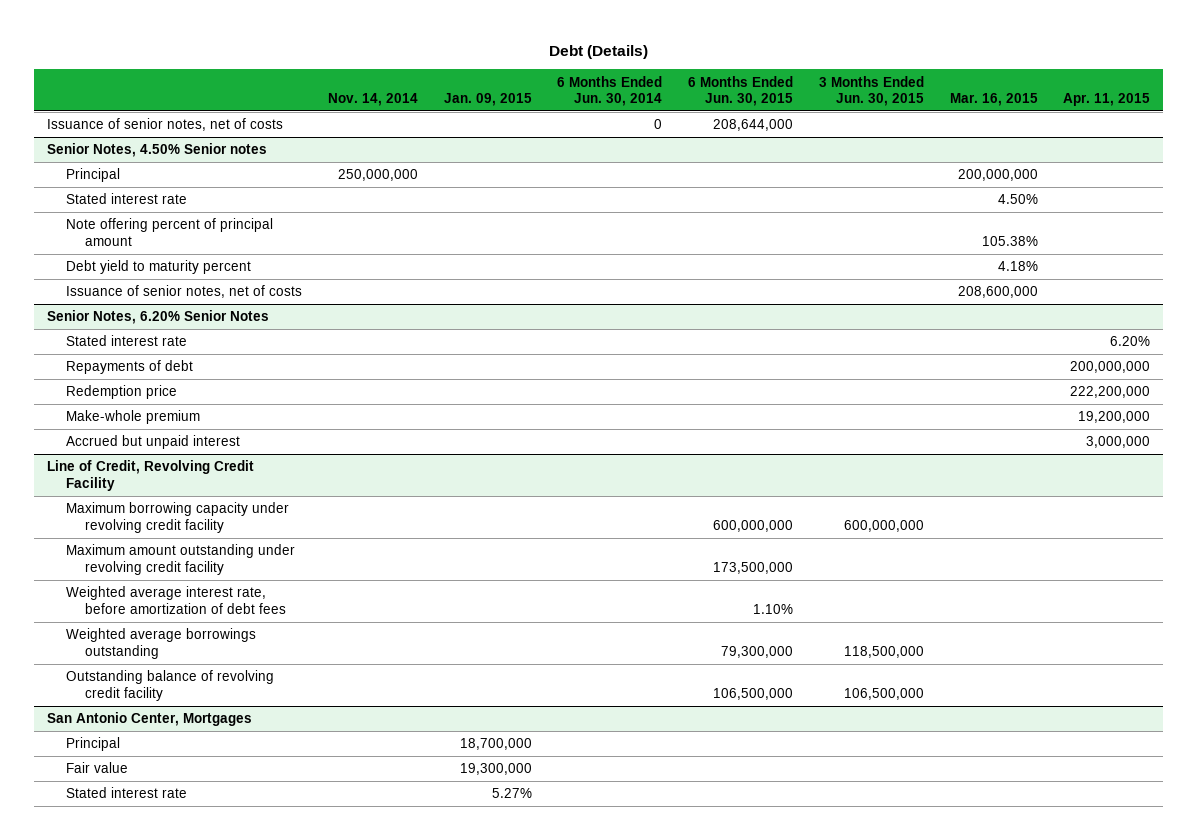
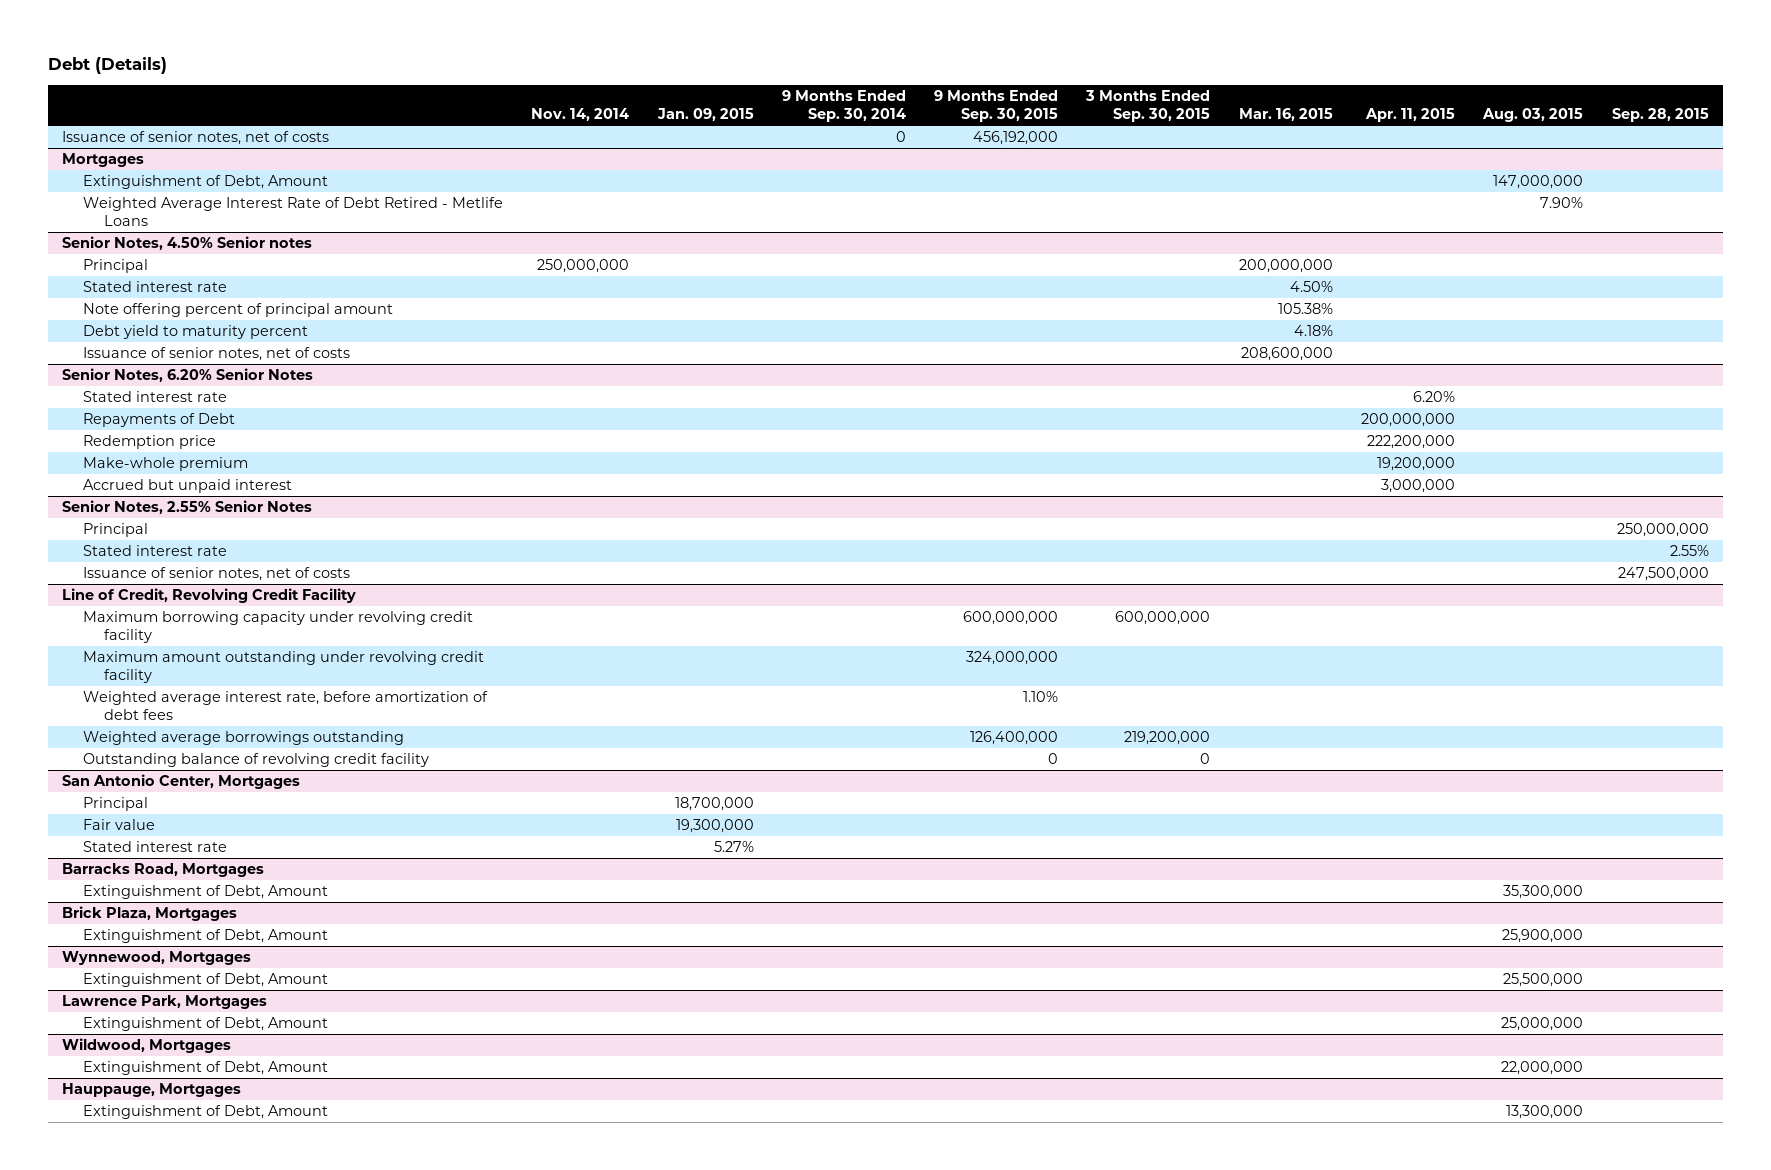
[557,75,663,106] 6 Months Ended Jun. 30, 2014 -> none
[688,75,794,106] 6 Months Ended Jun. 30, 2015 -> none
[818,75,924,106] 3 Months Ended Jun. 30, 2015 -> none
none -> [781,89,906,122] 9 Months Ended Sep. 30, 2014
none -> [934,89,1059,122] 9 Months Ended Sep. 30, 2015
none -> [1085,89,1211,122] 3 Months Ended Sep. 30, 2015
none -> [1482,107,1584,122] Aug. 03, 2015
none -> [1611,107,1709,122] Sep. 28, 2015
none -> [62,153,145,168] Mortgages
none -> [83,175,329,190] Extinguishment of Debt, Amount
none -> [83,197,504,227] Weighted Average Interest Rate of Debt Retired - Metlife Loans
[66,360,194,375] Repayments of debt -> [83,413,236,428] Repayments of Debt
none -> [62,500,313,515] Senior Notes, 2.55% Senior Notes
none -> [83,523,149,538] Principal
none -> [83,545,228,557] Stated interest rate
none -> [83,567,351,582] Issuance of senior notes, net of costs
none -> [62,863,265,878] Barracks Road, Mortgages
none -> [83,885,329,900] Extinguishment of Debt, Amount
none -> [62,906,238,922] Brick Plaza, Mortgages
none -> [83,929,329,944] Extinguishment of Debt, Amount
none -> [62,951,252,966] Wynnewood, Mortgages
none -> [83,973,329,988] Extinguishment of Debt, Amount
none -> [62,995,268,1010] Lawrence Park, Mortgages
none -> [83,1017,329,1032] Extinguishment of Debt, Amount
none -> [62,1038,232,1054] Wildwood, Mortgages
none -> [83,1061,329,1076] Extinguishment of Debt, Amount
none -> [62,1083,242,1098] Hauppauge, Mortgages
none -> [83,1105,329,1120] Extinguishment of Debt, Amount

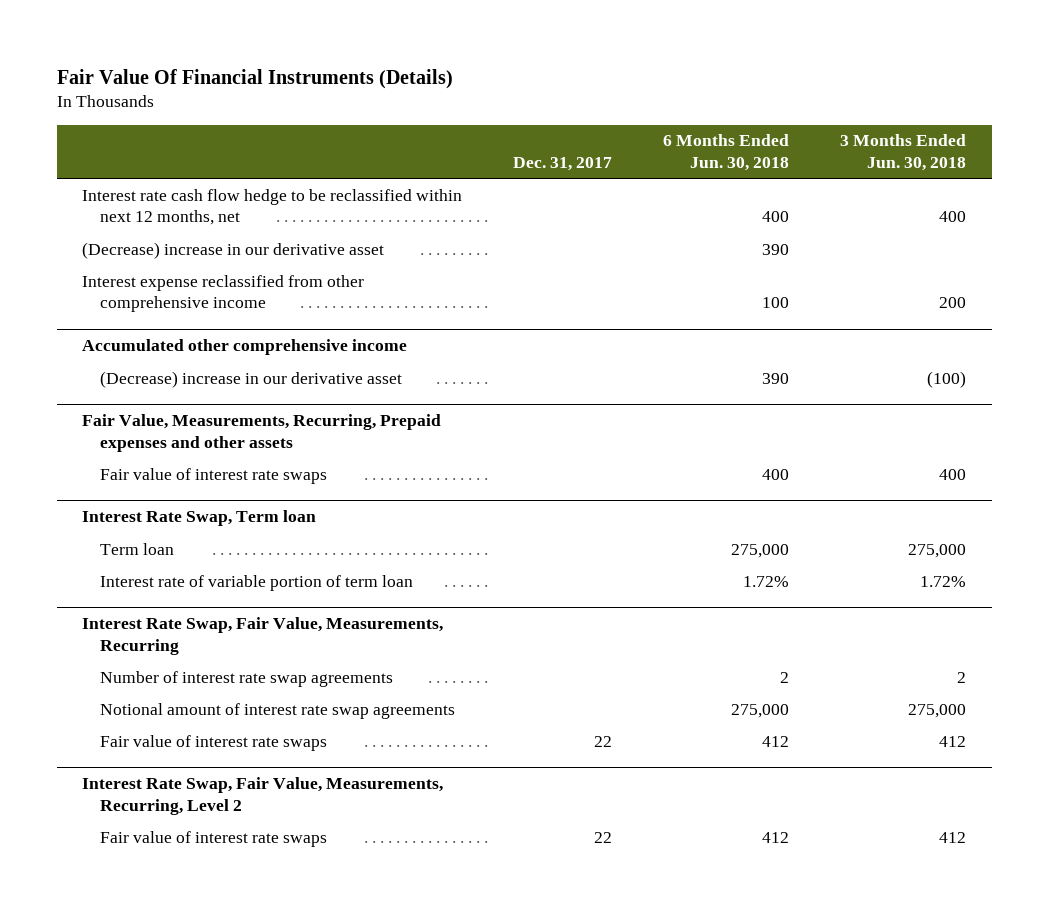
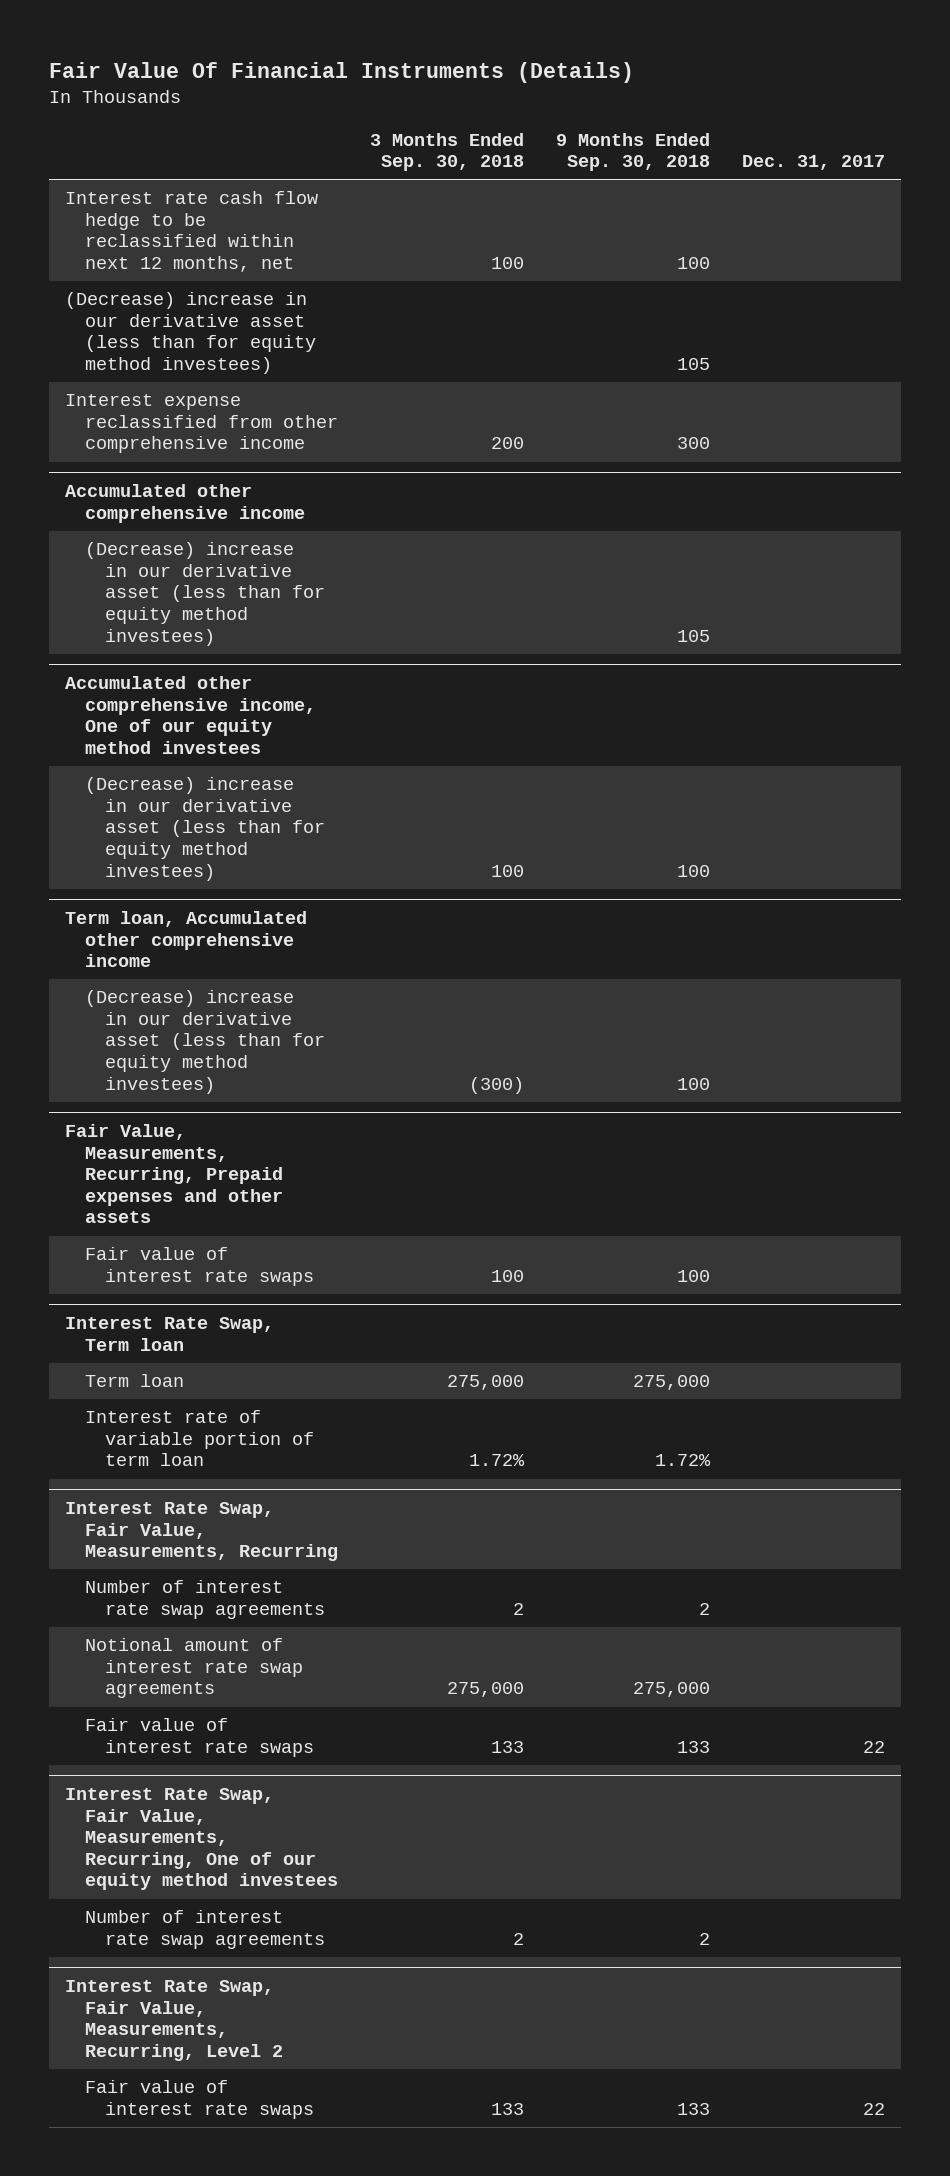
[663,134,790,171] 6 Months Ended Jun. 30, 2018 -> none
[840,134,967,171] 3 Months Ended Jun. 30, 2018 -> none
none -> [369,132,524,172] 3 Months Ended Sep. 30, 2018
none -> [555,132,710,172] 9 Months Ended Sep. 30, 2018
[82,241,385,259] (Decrease) increase in our derivative asset -> [65,292,316,375] (Decrease) increase in our derivative asset (less than for equity method investees)
[100,370,403,388] (Decrease) increase in our derivative asset -> [84,542,325,646] (Decrease) increase in our derivative asset (less than for equity method investees)
none -> [65,676,316,754] Accumulated other comprehensive income, One of our equity method investees
none -> [84,777,325,881] (Decrease) increase in our derivative asset (less than for equity method investees)
none -> [65,911,308,968] Term loan, Accumulated other comprehensive income
none -> [84,990,325,1094] (Decrease) increase in our derivative asset (less than for equity method investees)
none -> [65,1788,338,1891] Interest Rate Swap, Fair Value, Measurements, Recurring, One of our equity method investees
none -> [84,1910,325,1949] Number of interest rate swap agreements

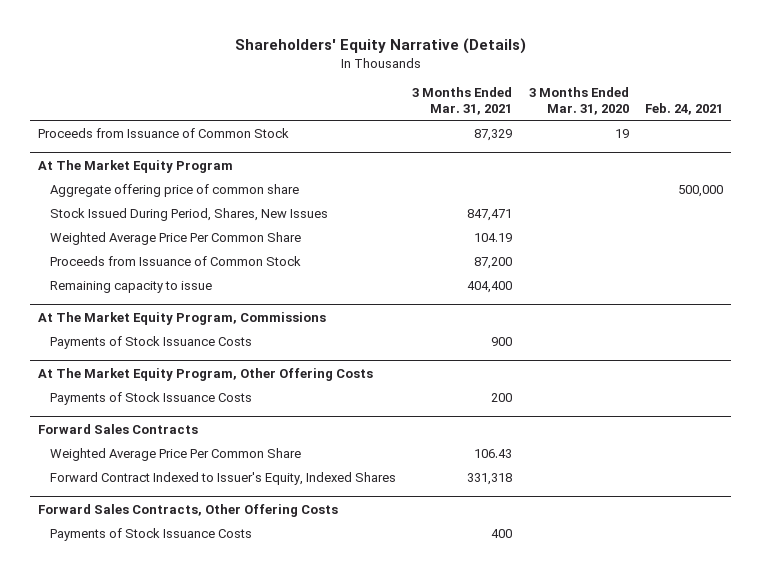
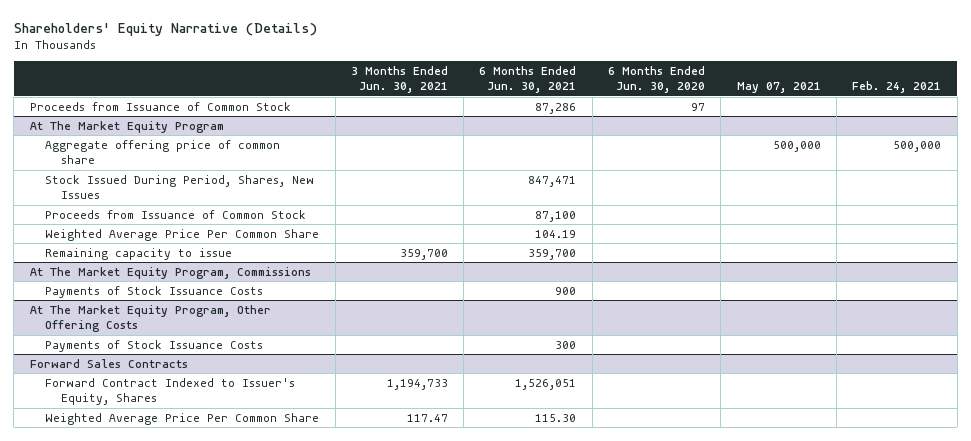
[412,87,513,115] 3 Months Ended Mar. 31, 2021 -> none
[528,87,629,115] 3 Months Ended Mar. 31, 2020 -> none
none -> [350,65,448,94] 3 Months Ended Jun. 30, 2021
none -> [479,65,577,94] 6 Months Ended Jun. 30, 2021
none -> [608,65,706,94] 6 Months Ended Jun. 30, 2020
none -> [736,82,821,94] May 07, 2021
[50,231,302,245] Weighted Average Price Per Common Share -> [45,228,320,241] Weighted Average Price Per Common Share
none -> [45,377,296,406] Forward Contract Indexed to Issuer's Equity, Shares
[50,471,397,485] Forward Contract Indexed to Issuer's Equity, Indexed Shares -> none
[38,503,339,517] Forward Sales Contracts, Other Offering Costs -> none
[50,527,253,541] Payments of Stock Issuance Costs -> none

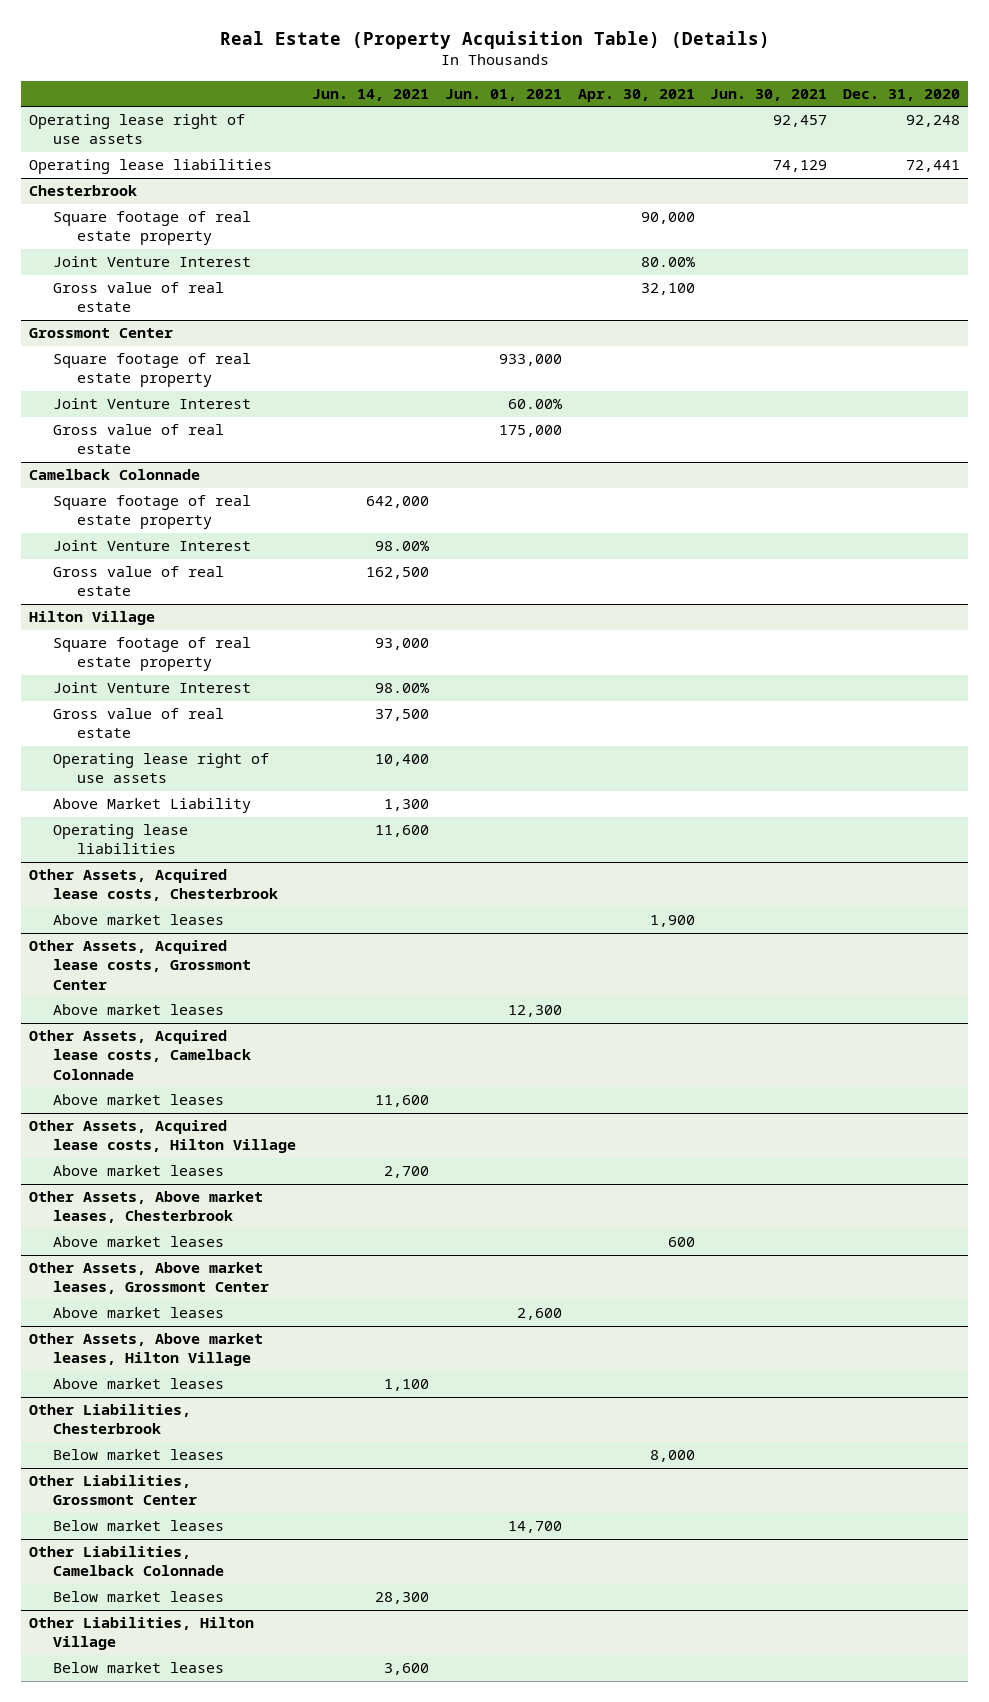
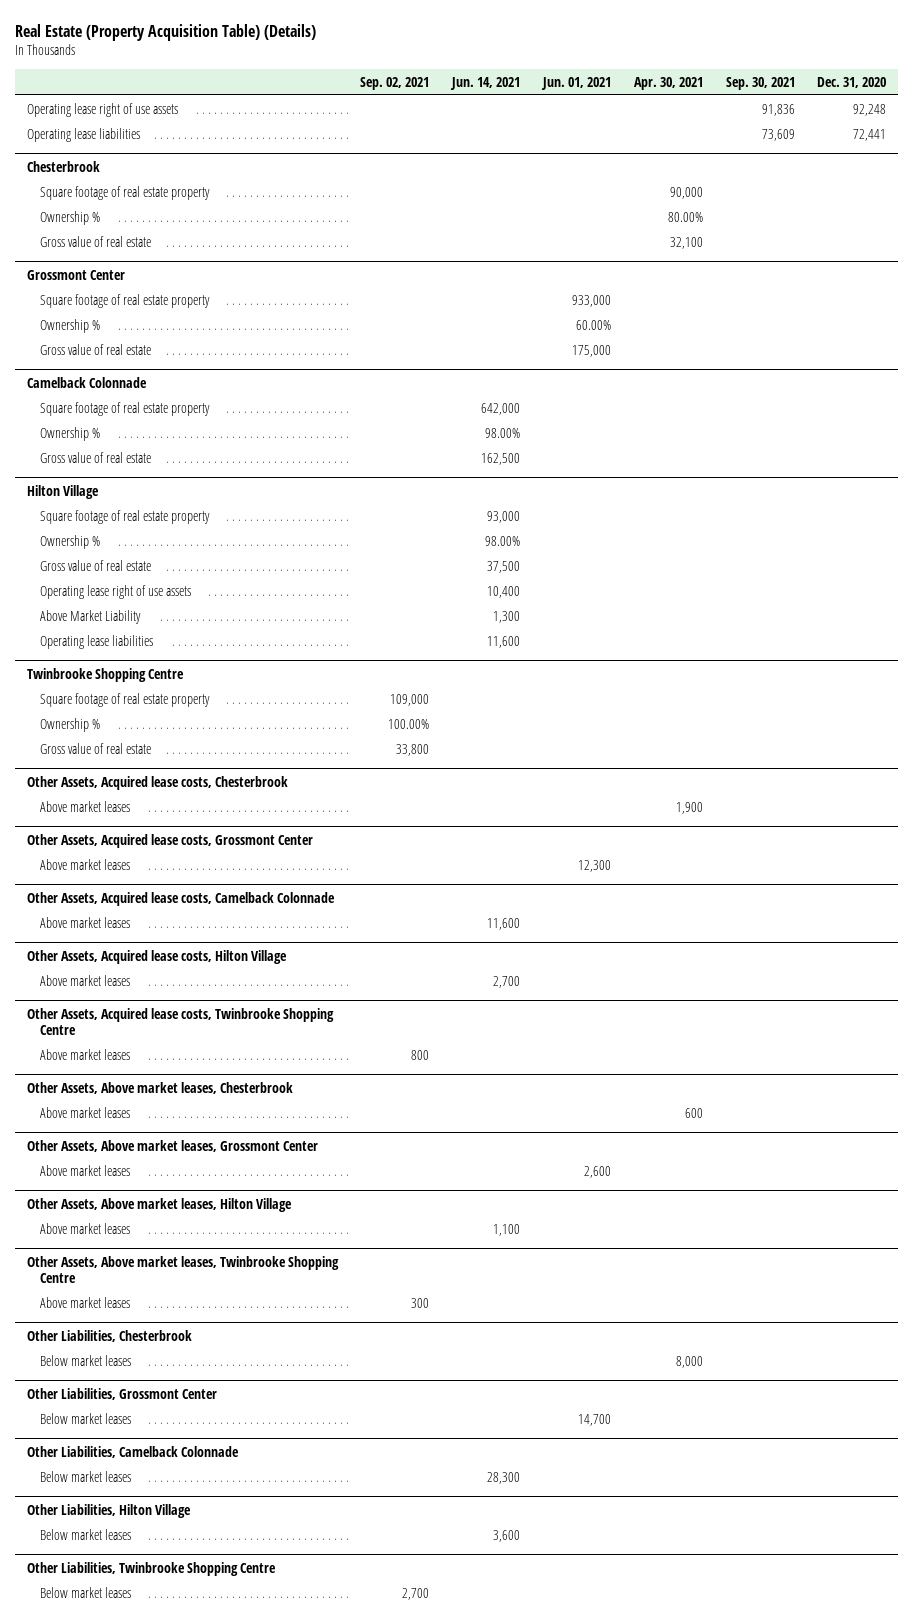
[710,88,828,101] Jun. 30, 2021 -> none
none -> [360,76,430,90] Sep. 02, 2021
none -> [725,76,795,90] Sep. 30, 2021
[53,256,252,268] Joint Venture Interest -> none
none -> [39,210,100,225] Ownership %
[53,398,252,410] Joint Venture Interest -> none
none -> [39,318,100,333] Ownership %
[53,540,252,552] Joint Venture Interest -> none
none -> [39,426,100,441] Ownership %
[53,682,252,694] Joint Venture Interest -> none
none -> [39,534,100,549] Ownership %
none -> [26,667,184,682] Twinbrooke Shopping Centre
none -> [39,692,210,707] Square footage of real estate property
none -> [39,717,100,732] Ownership %
none -> [39,742,151,754] Gross value of real estate
none -> [26,1007,334,1035] Other Assets, Acquired lease costs, Twinbrooke Shopping Centre
none -> [39,1048,130,1060] Above market leases
none -> [26,1255,339,1283] Other Assets, Above market leases, Twinbrooke Shopping Centre
none -> [39,1296,130,1308] Above market leases
none -> [26,1561,276,1576] Other Liabilities, Twinbrooke Shopping Centre
none -> [39,1586,131,1598] Below market leases

